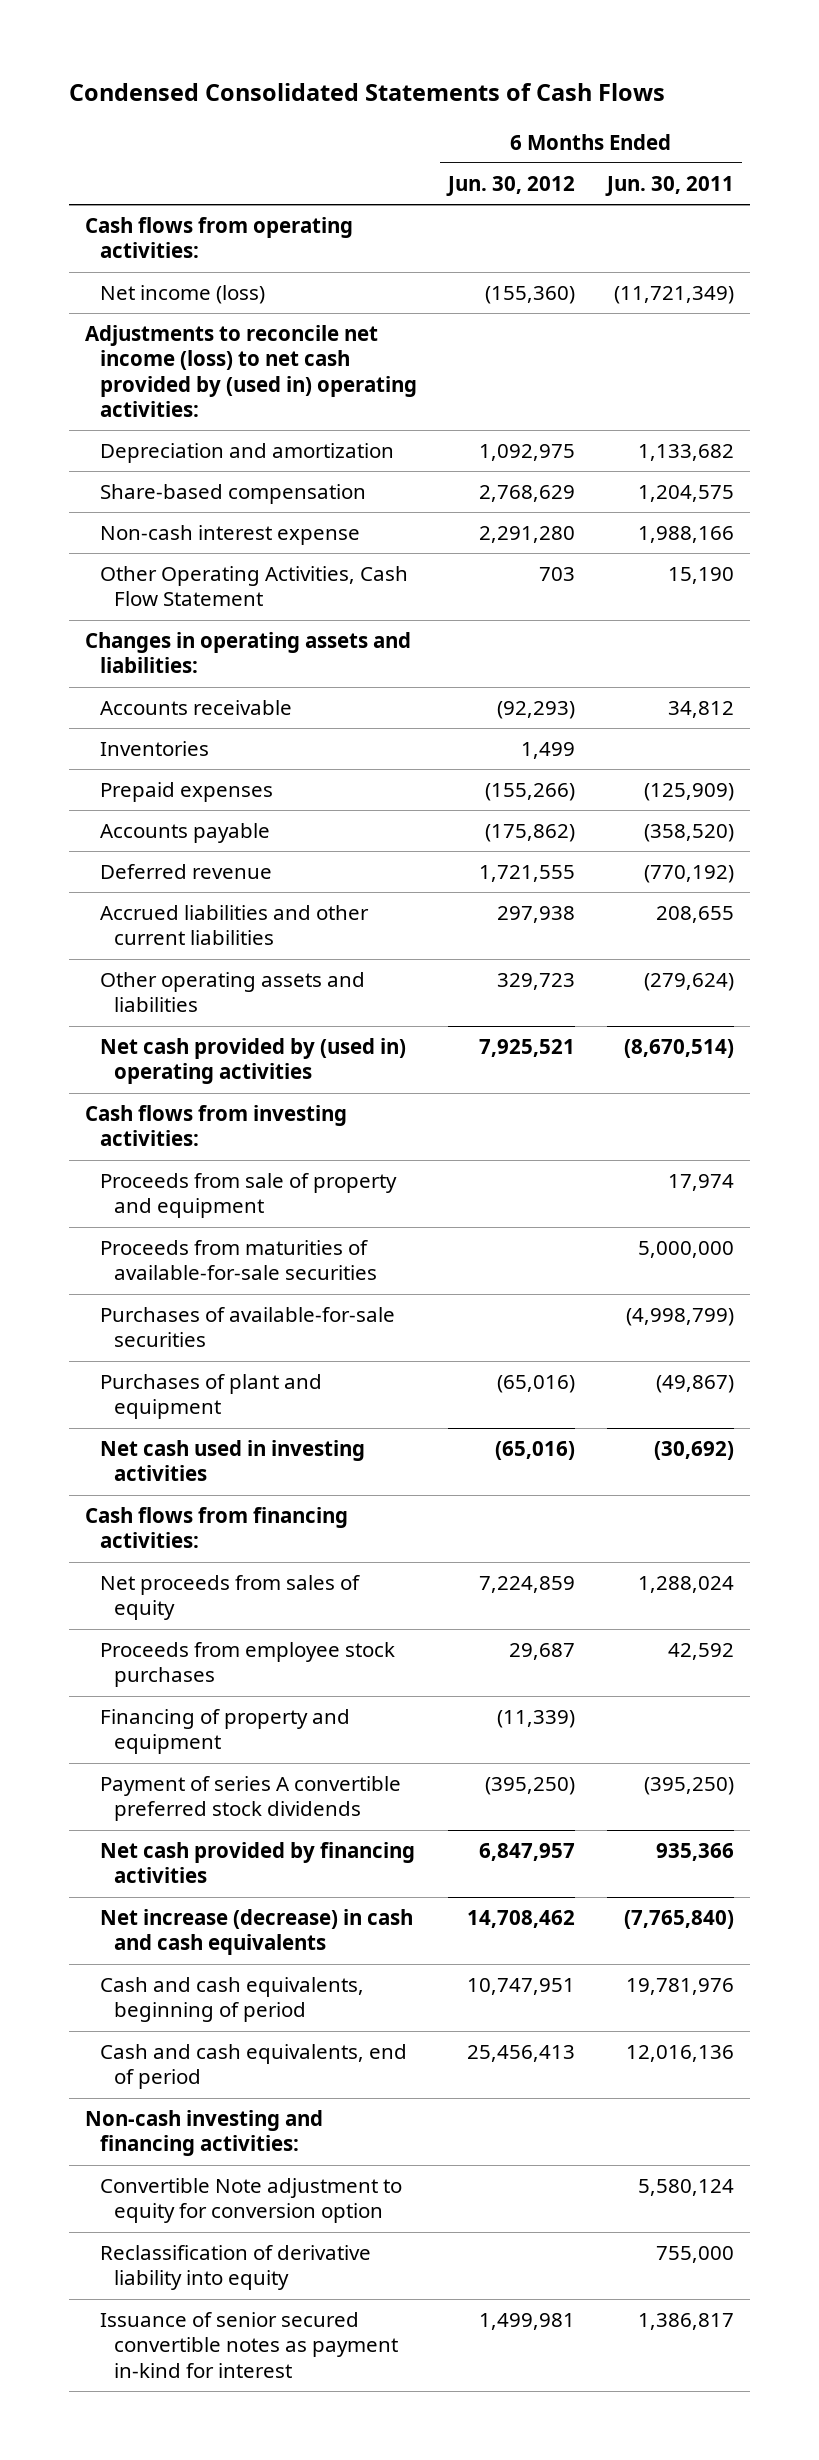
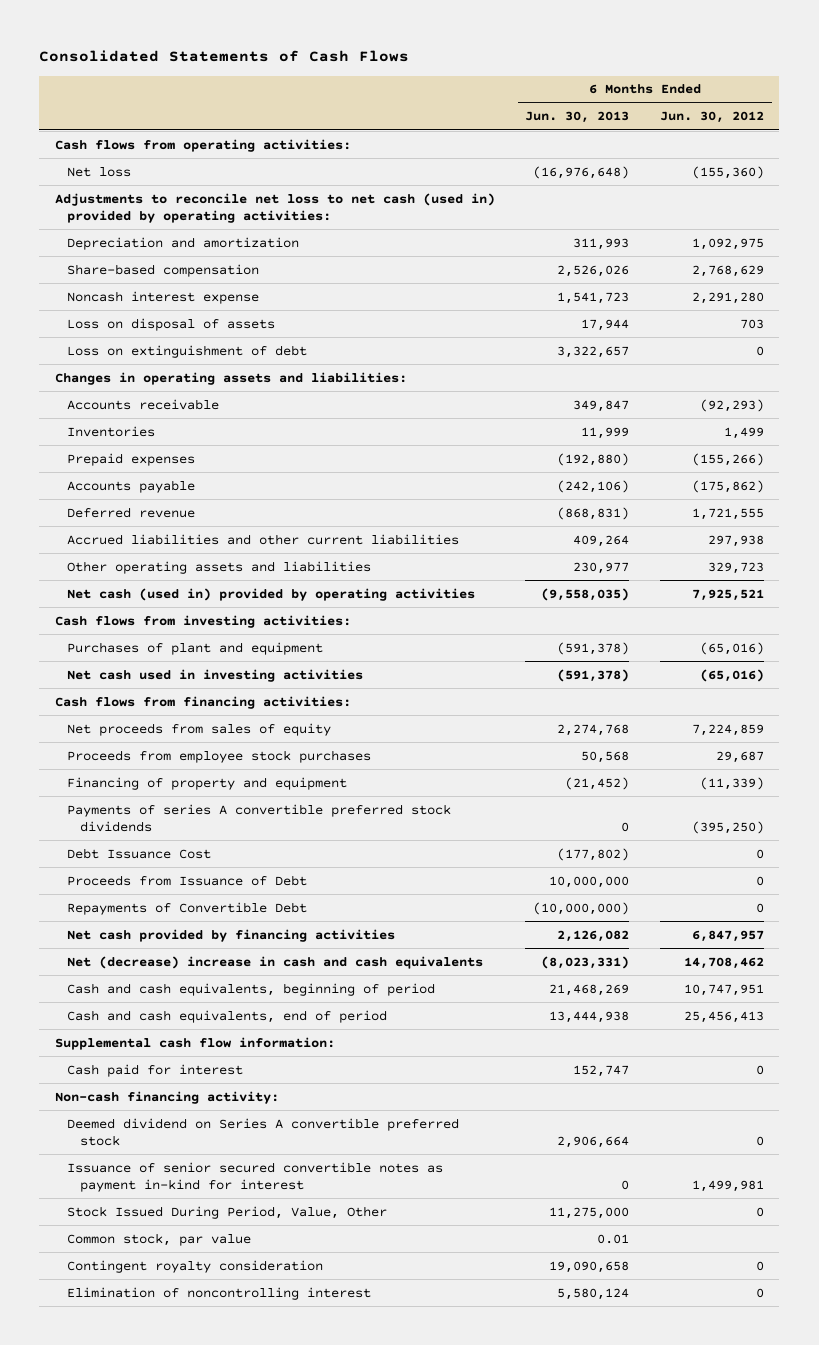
[69,83,666,102] Condensed Consolidated Statements of Cash Flows -> [39,50,410,63] Consolidated Statements of Cash Flows
[604,175,734,196] Jun. 30, 2011 -> none
none -> [525,111,630,124] Jun. 30, 2013
[99,284,265,304] Net income (loss) -> [67,166,132,177] Net loss
[85,324,417,417] Adjustments to reconcile net income (loss) to net cash provided by (used in) operating activities: -> [54,192,495,224] Adjustments to reconcile net loss to net cash (used in) provided by operating activities:
[99,565,408,607] Other Operating Activities, Cash Flow Statement -> none
[99,524,360,545] Non-cash interest expense -> [67,290,260,304] Noncash interest expense
none -> [67,317,276,331] Loss on disposal of assets
none -> [67,344,308,358] Loss on extinguishment of debt
[99,1037,406,1085] Net cash provided by (used in) operating activities -> [67,587,476,601] Net cash (used in) provided by operating activities
[99,1172,397,1219] Proceeds from sale of property and equipment -> none
[99,1239,377,1281] Proceeds from maturities of available-for-sale securities -> none
[99,1306,395,1348] Purchases of available-for-sale securities -> none
[99,1775,401,1822] Payment of series A convertible preferred stock dividends -> [67,803,452,833] Payments of series A convertible preferred stock dividends
none -> [67,847,212,859] Debt Issuance Cost
none -> [67,874,308,886] Proceeds from Issuance of Debt
none -> [67,901,308,915] Repayments of Convertible Debt
[99,1908,413,1956] Net increase (decrease) in cash and cash equivalents -> [67,955,484,969] Net (decrease) increase in cash and cash equivalents
[99,2177,402,2224] Convertible Note adjustment to equity for conversion option -> none
[99,2244,371,2291] Reclassification of derivative liability into equity -> none
none -> [54,1036,335,1050] Supplemental cash flow information:
none -> [67,1063,244,1077] Cash paid for interest
[85,2109,324,2157] Non-cash investing and financing activities: -> [54,1090,279,1104] Non-cash financing activity:
none -> [67,1117,460,1147] Deemed dividend on Series A convertible preferred stock
none -> [67,1205,388,1219] Stock Issued During Period, Value, Other
none -> [67,1232,252,1246] Common stock, par value
none -> [67,1259,324,1273] Contingent royalty consideration
none -> [67,1286,372,1300] Elimination of noncontrolling interest

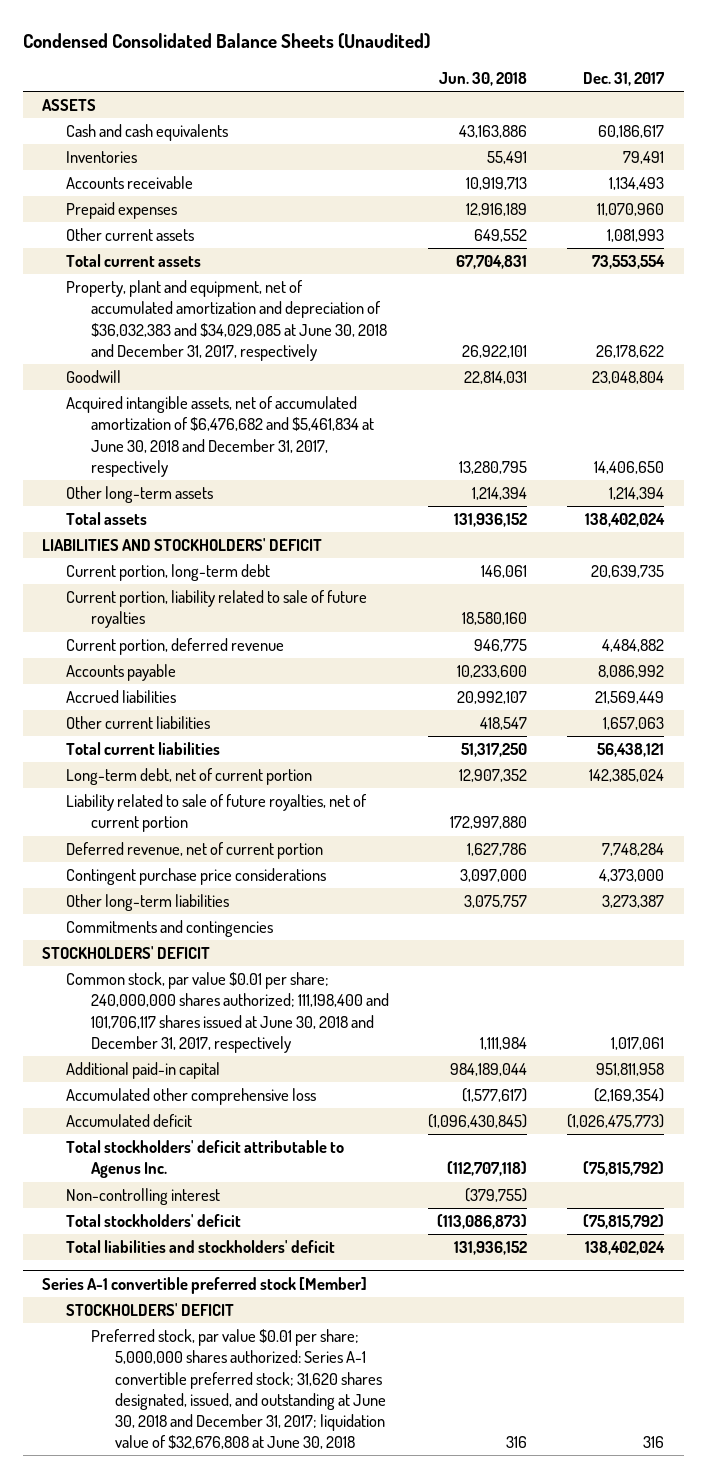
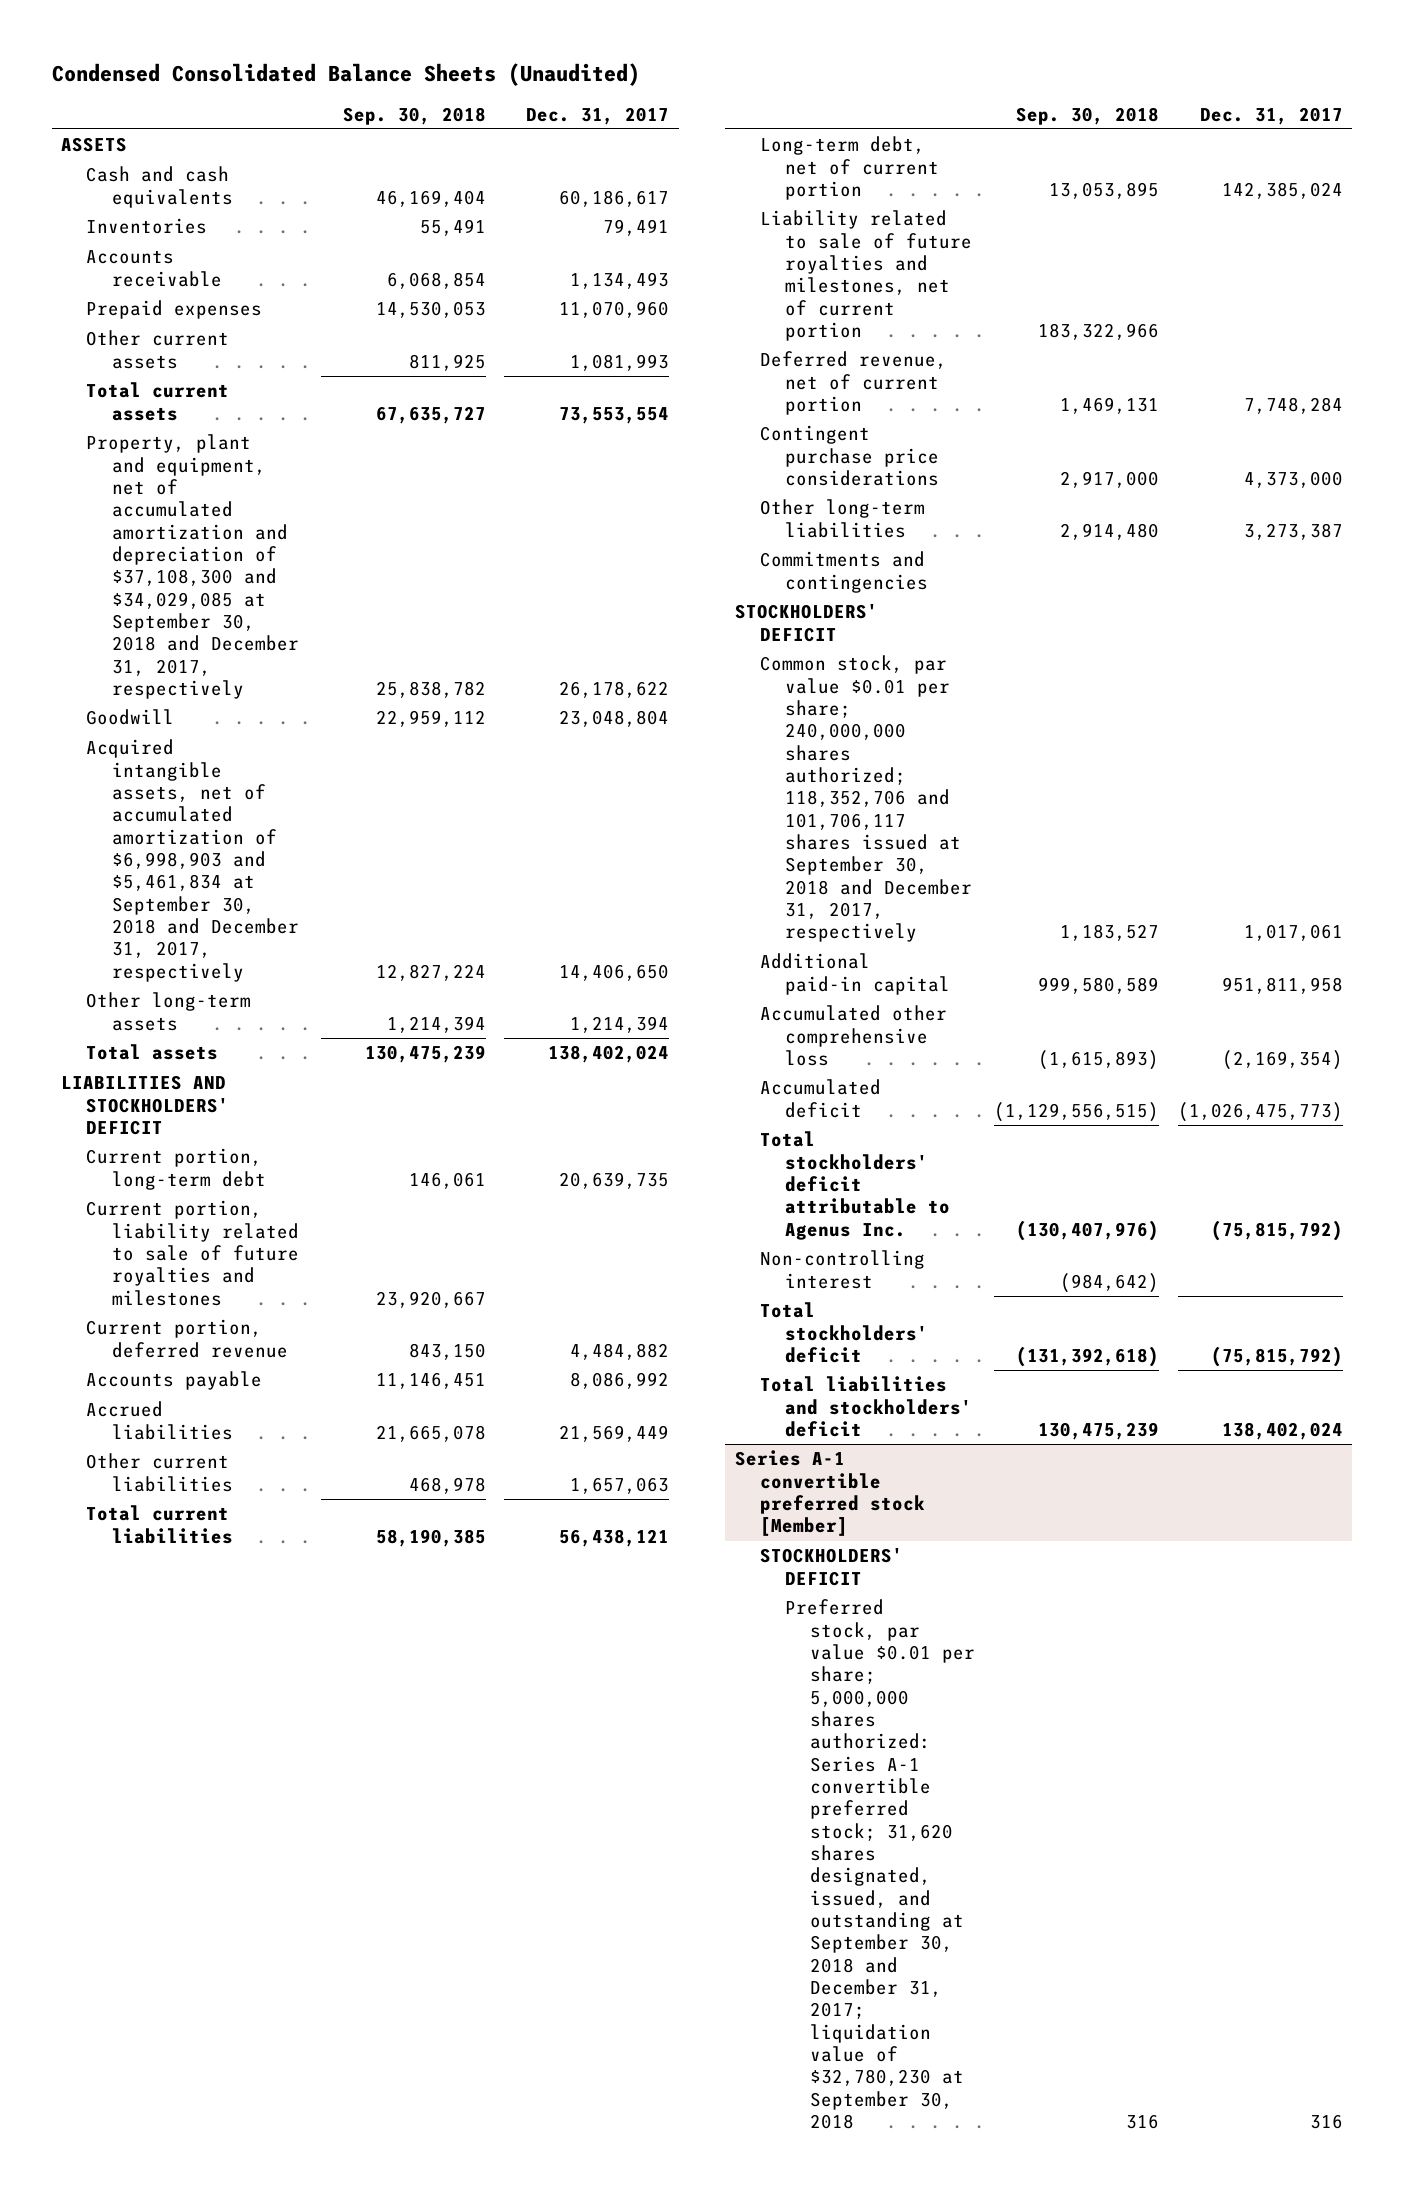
[439,72,528,87] Jun. 30, 2018 -> none
none -> [342,106,486,125] Sep. 30, 2018
[66,280,387,361] Property, plant and equipment, net of accumulated amortization and depreciation of $36,032,383 and $34,029,085 at June 30, 2018 and December 31, 2017, respectively -> [86,434,299,700] Property, plant and equipment, net of accumulated amortization and depreciation of $37,108,300 and $34,029,085 at September 30, 2018 and December 31, 2017, respectively
[66,396,374,477] Acquired intangible assets, net of accumulated amortization of $6,476,682 and $5,461,834 at June 30, 2018 and December 31, 2017, respectively -> [86,739,299,982] Acquired intangible assets, net of accumulated amortization of $6,998,903 and $5,461,834 at September 30, 2018 and December 31, 2017, respectively
[66,590,368,629] Current portion, liability related to sale of future royalties -> [86,1200,299,1306] Current portion, liability related to sale of future royalties and milestones
[66,794,368,833] Liability related to sale of future royalties, net of current portion -> [759,210,973,341] Liability related to sale of future royalties and milestones, net of current portion
[66,972,389,1053] Common stock, par value $0.01 per share; 240,000,000 shares authorized; 111,198,400 and 101,706,117 shares issued at June 30, 2018 and December 31, 2017, respectively -> [759,655,973,943] Common stock, par value $0.01 per share; 240,000,000 shares authorized; 118,352,706 and 101,706,117 shares issued at September 30, 2018 and December 31, 2017, respectively
[90,1329,386,1450] Preferred stock, par value $0.01 per share; 5,000,000 shares authorized: Series A-1 convertible preferred stock; 31,620 shares designated, issued, and outstanding at June 30, 2018 and December 31, 2017; liquidation value of $32,676,808 at June 30, 2018 -> [785,1599,976,2130] Preferred stock, par value $0.01 per share; 5,000,000 shares authorized: Series A-1 convertible preferred stock; 31,620 shares designated, issued, and outstanding at September 30, 2018 and December 31, 2017; liquidation value of $32,780,230 at September 30, 2018

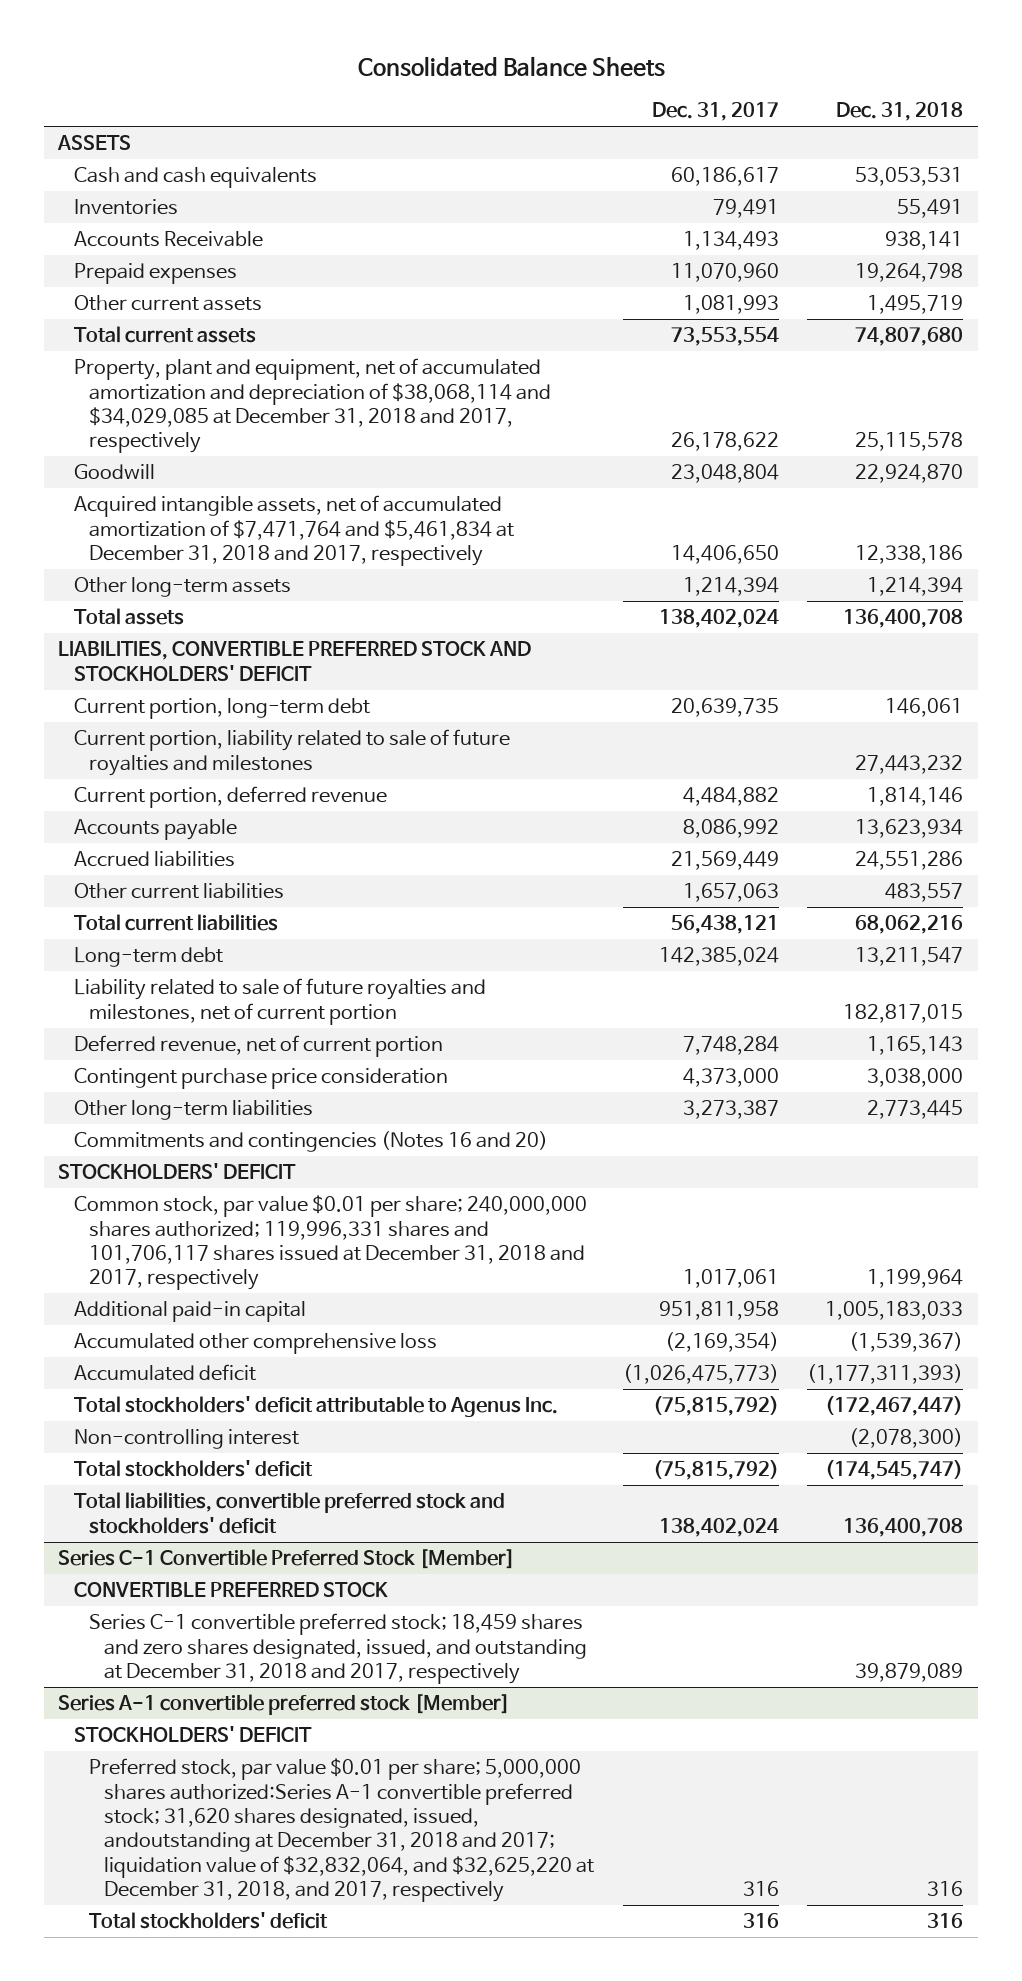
[51,62,640,86] Condensed Consolidated Balance Sheets (Unaudited) -> [357,55,665,77] Consolidated Balance Sheets
[342,106,486,125] Sep. 30, 2018 -> none
none -> [836,102,964,122] Dec. 31, 2018
[86,250,222,287] Accounts receivable -> [73,231,263,248] Accounts Receivable
[86,434,299,700] Property, plant and equipment, net of accumulated amortization and depreciation of $37,108,300 and $34,029,085 at September 30, 2018 and December 31, 2017, respectively -> [73,358,551,454] Property, plant and equipment, net of accumulated amortization and depreciation of $38,068,114 and $34,029,085 at December 31, 2018 and 2017, respectively
[86,739,299,982] Acquired intangible assets, net of accumulated amortization of $6,998,903 and $5,461,834 at September 30, 2018 and December 31, 2017, respectively -> [73,495,514,566] Acquired intangible assets, net of accumulated amortization of $7,471,764 and $5,461,834 at December 31, 2018 and 2017, respectively
[61,1075,230,1135] LIABILITIES AND STOCKHOLDERS' DEFICIT -> [58,641,532,681] LIABILITIES, CONVERTIBLE PREFERRED STOCK AND STOCKHOLDERS' DEFICIT
[759,136,940,200] Long-term debt, net of current portion -> [73,947,223,968] Long-term debt
[759,425,940,486] Contingent purchase price considerations -> [73,1068,448,1090] Contingent purchase price consideration
[759,551,929,593] Commitments and contingencies -> [73,1131,548,1153] Commitments and contingencies (Notes 16 and 20)
[759,655,973,943] Common stock, par value $0.01 per share; 240,000,000 shares authorized; 118,352,706 and 101,706,117 shares issued at September 30, 2018 and December 31, 2017, respectively -> [73,1195,587,1291] Common stock, par value $0.01 per share; 240,000,000 shares authorized; 119,996,331 shares and 101,706,117 shares issued at December 31, 2018 and 2017, respectively
[759,1376,973,1437] Total liabilities and stockholders' deficit -> [73,1492,505,1534] Total liabilities, convertible preferred stock and stockholders' deficit
none -> [58,1549,516,1570] Series C-1 Convertible Preferred Stock [Member]
none -> [73,1582,388,1598] CONVERTIBLE PREFERRED STOCK
none -> [88,1613,588,1684] Series C-1 convertible preferred stock; 18,459 shares and zero shares designated, issued, and outstanding at December 31, 2018 and 2017, respectively
[785,1599,976,2130] Preferred stock, par value $0.01 per share; 5,000,000 shares authorized: Series A-1 convertible preferred stock; 31,620 shares designated, issued, and outstanding at September 30, 2018 and December 31, 2017; liquidation value of $32,780,230 at September 30, 2018 -> [88,1758,595,1902] Preferred stock, par value $0.01 per share; 5,000,000 shares authorized:Series A-1 convertible preferred stock; 31,620 shares designated, issued, andoutstanding at December 31, 2018 and 2017; liquidation value of $32,832,064, and $32,625,220 at December 31, 2018, and 2017, respectively
none -> [88,1912,328,1930] Total stockholders' deficit

